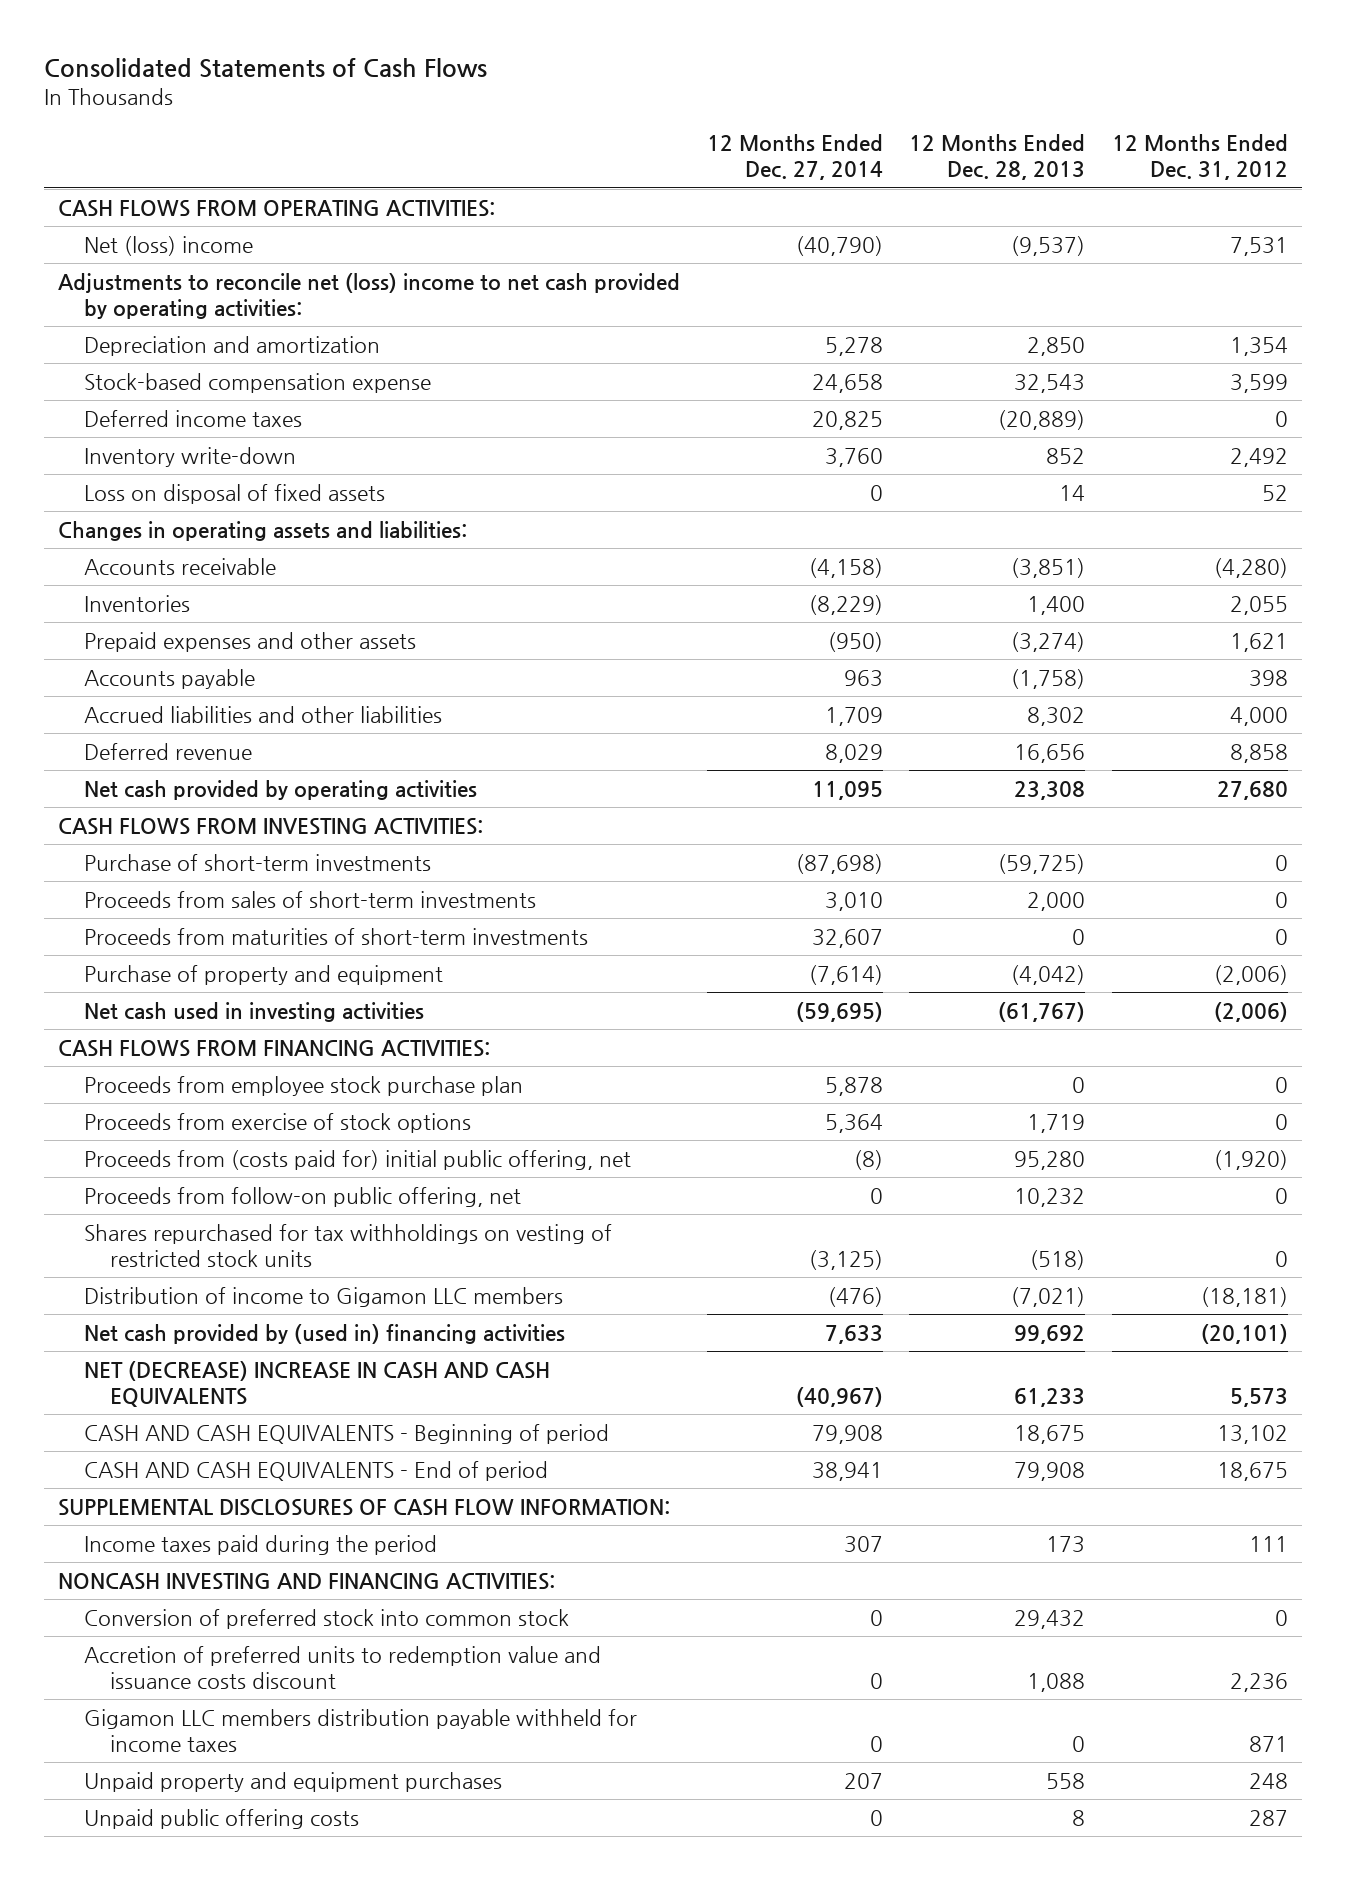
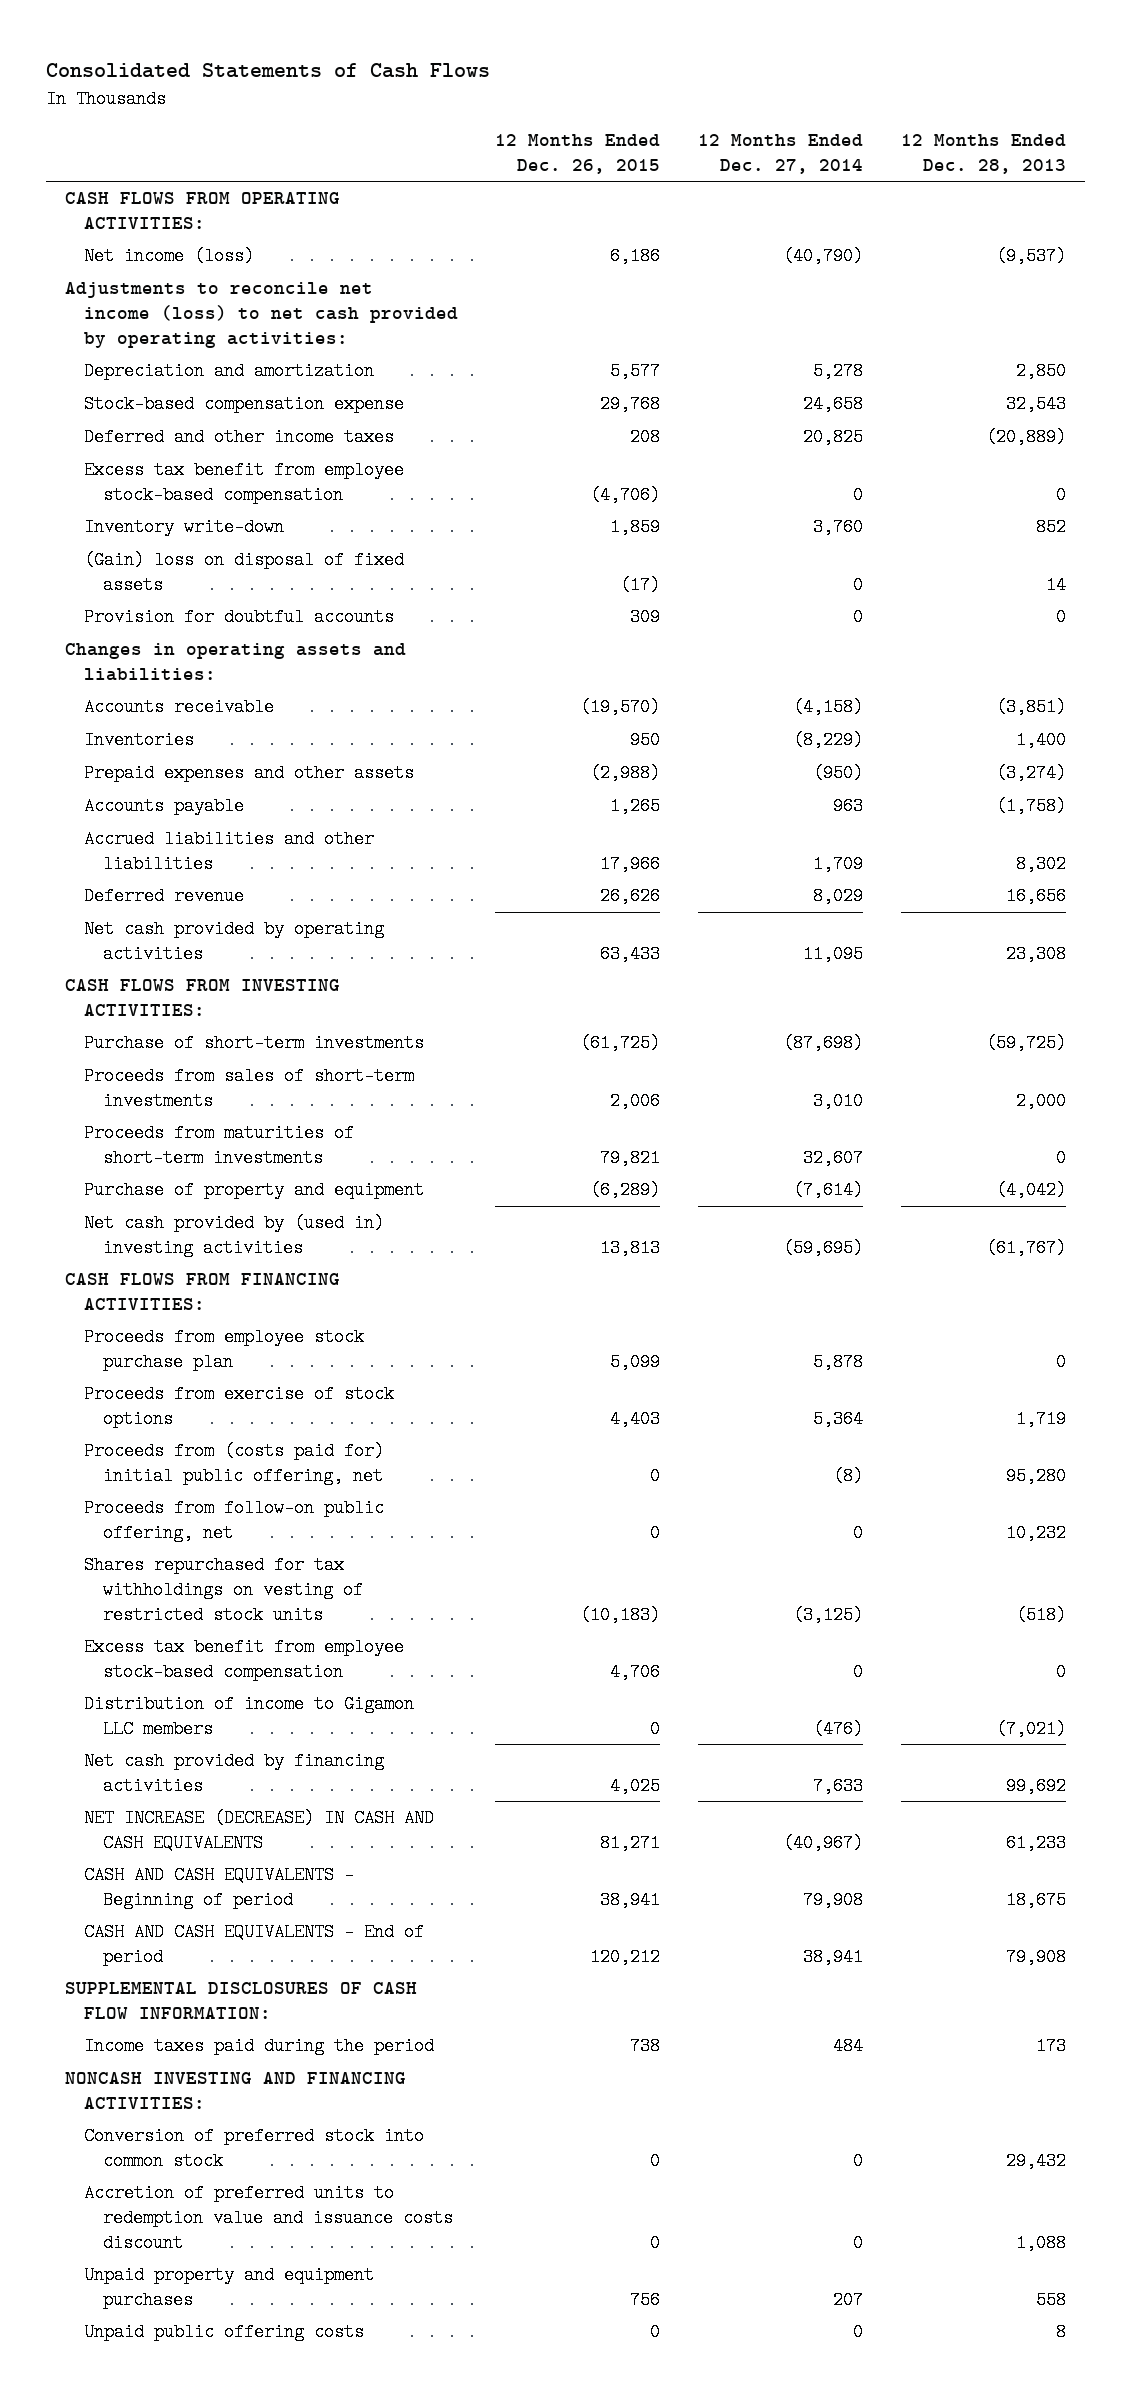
[1112,134,1289,181] 12 Months Ended Dec. 31, 2012 -> none
none -> [495,134,661,174] 12 Months Ended Dec. 26, 2015
[83,235,253,256] Net (loss) income -> [83,247,254,266] Net income (loss)
[57,272,680,319] Adjustments to reconcile net (loss) income to net cash provided by operating activities: -> [64,282,458,348] Adjustments to reconcile net income (loss) to net cash provided by operating activities:
[83,409,302,427] Deferred income taxes -> [83,428,394,447] Deferred and other income taxes
none -> [83,461,404,505] Excess tax benefit from employee stock-based compensation
[83,483,385,504] Loss on disposal of fixed assets -> [83,551,404,595] (Gain) loss on disposal of fixed assets
none -> [83,608,394,627] Provision for doubtful accounts
[83,1001,424,1022] Net cash used in investing activities -> [83,1214,384,1258] Net cash provided by (used in) investing activities
none -> [83,1638,404,1682] Excess tax benefit from employee stock-based compensation
[83,1323,565,1344] Net cash provided by (used in) financing activities -> [83,1752,384,1796] Net cash provided by financing activities
[83,1360,550,1407] NET (DECREASE) INCREASE IN CASH AND CASH EQUIVALENTS -> [83,1809,434,1853] NET INCREASE (DECREASE) IN CASH AND CASH EQUIVALENTS
[843,1535,883,1553] 307 -> [833,2037,864,2056] 484
[83,1708,637,1752] Gigamon LLC members distribution payable withheld for income taxes -> none

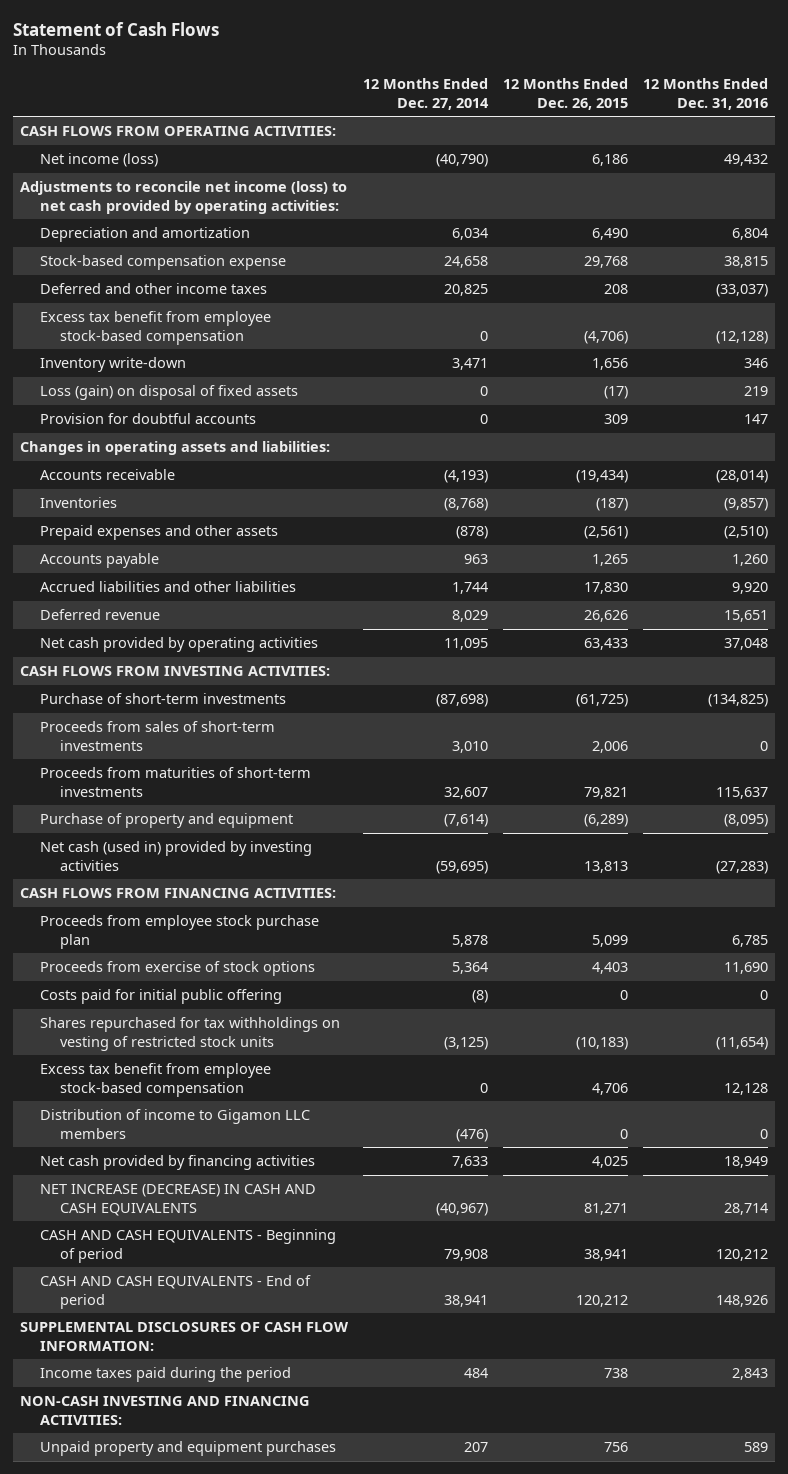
[45,62,490,78] Consolidated Statements of Cash Flows -> [12,21,219,36] Statement of Cash Flows
[900,134,1066,174] 12 Months Ended Dec. 28, 2013 -> none
none -> [642,78,768,110] 12 Months Ended Dec. 31, 2016
[610,362,661,381] 5,577 -> [591,228,628,241] 6,490
[813,362,864,381] 5,278 -> [451,228,488,241] 6,034
[610,518,661,537] 1,859 -> [591,358,628,371] 1,656
[813,518,864,537] 3,760 -> [451,358,488,371] 3,471
[83,551,404,595] (Gain) loss on disposal of fixed assets -> [39,385,298,401] Loss (gain) on disposal of fixed assets
[580,698,661,717] (19,570) -> [575,470,628,484] (19,434)
[793,698,864,717] (4,158) -> [443,470,488,484] (4,193)
[630,731,661,750] 950 -> [595,498,628,512] (187)
[793,731,864,750] (8,229) -> [443,498,488,512] (8,768)
[590,764,661,783] (2,988) -> [583,526,628,540] (2,561)
[813,764,864,783] (950) -> [455,526,488,540] (878)
[600,855,661,874] 17,966 -> [583,582,628,595] 17,830
[813,855,864,874] 1,709 -> [451,582,488,595] 1,744
[83,1214,384,1258] Net cash provided by (used in) investing activities -> [39,841,312,871] Net cash (used in) provided by investing activities
[83,1499,384,1543] Proceeds from follow-on public offering, net -> none
[83,1442,384,1486] Proceeds from (costs paid for) initial public offering, net -> [39,989,282,1005] Costs paid for initial public offering
[83,2127,424,2171] Conversion of preferred stock into common stock -> none
[83,2184,453,2252] Accretion of preferred units to redemption value and issuance costs discount -> none
[64,2072,406,2110] NONCASH INVESTING AND FINANCING ACTIVITIES: -> [20,1396,311,1425] NON-CASH INVESTING AND FINANCING ACTIVITIES:
[83,2323,364,2342] Unpaid public offering costs -> none

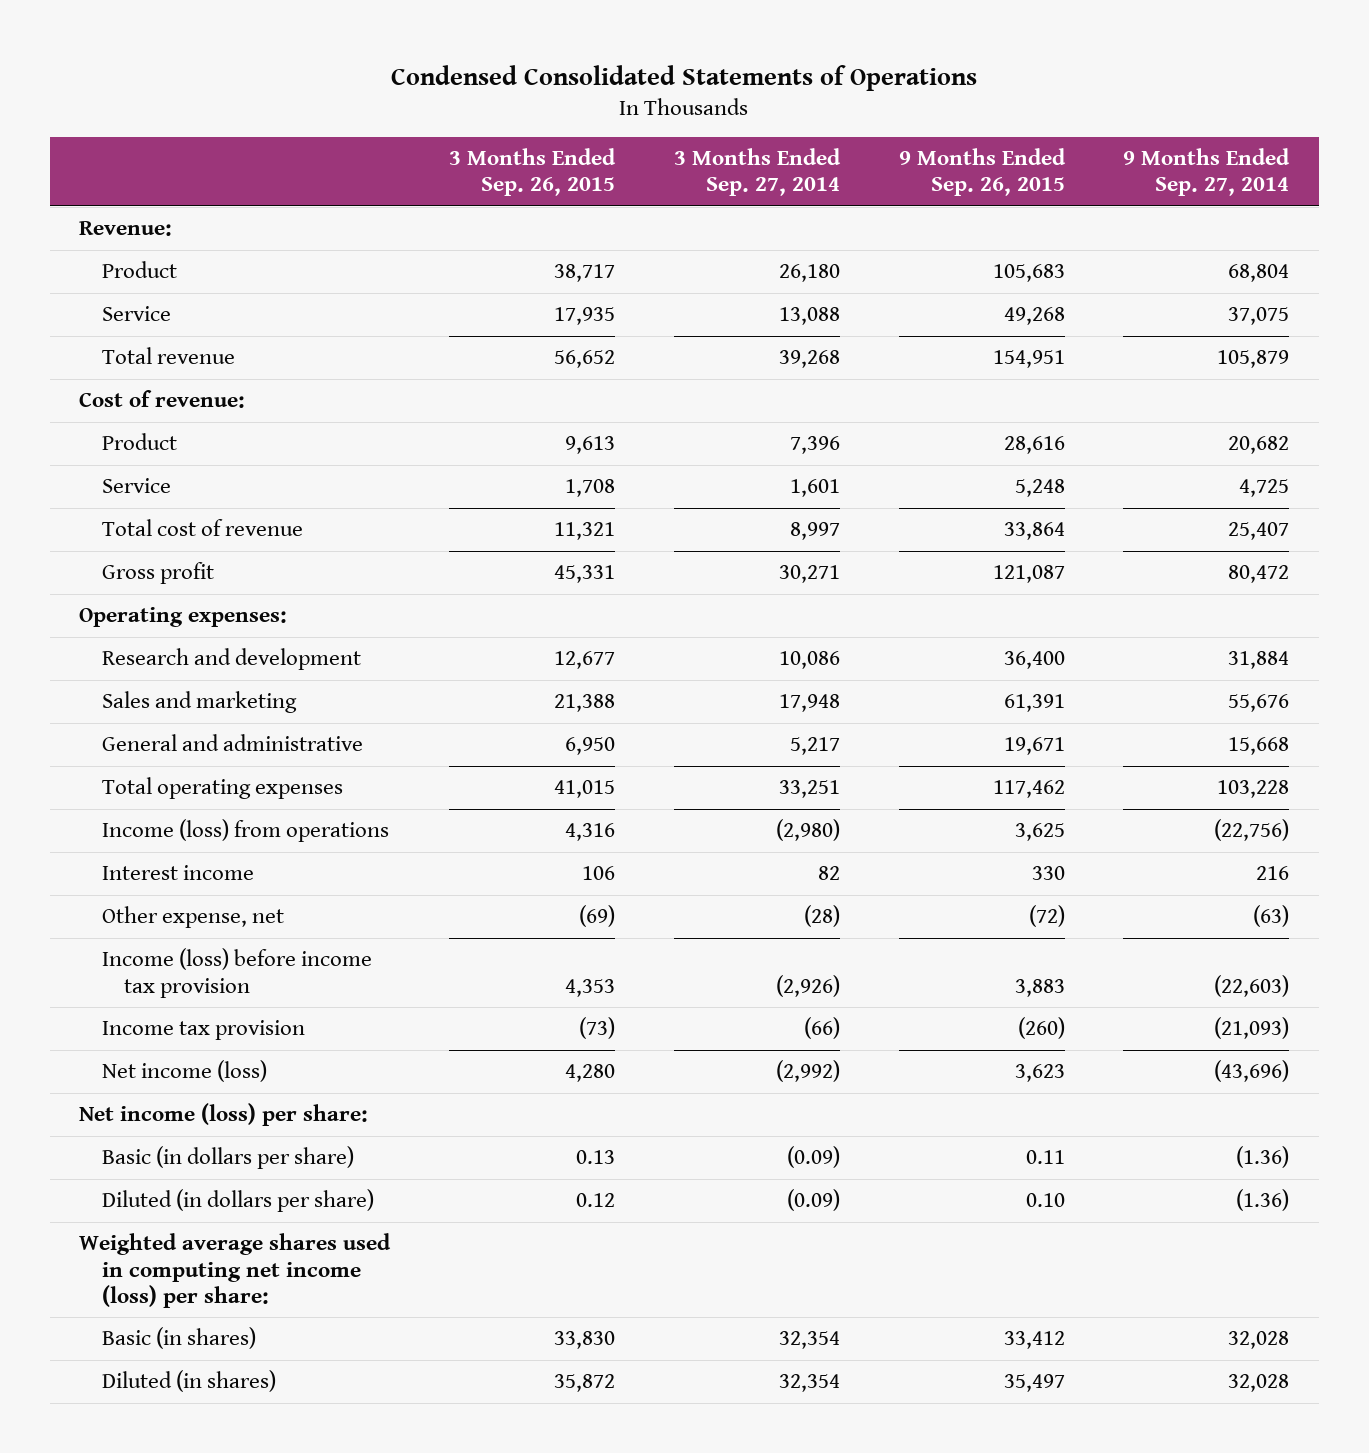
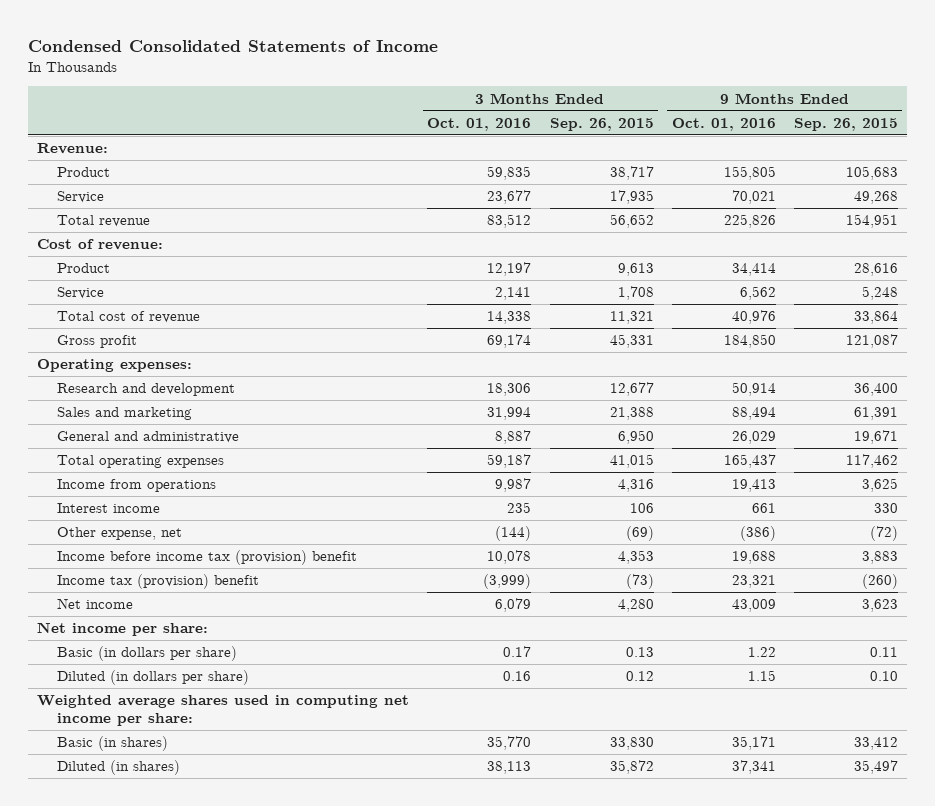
[391,64,978,91] Condensed Consolidated Statements of Operations -> [28,39,439,52] Condensed Consolidated Statements of Income
[673,148,841,197] 3 Months Ended Sep. 27, 2014 -> none
[1123,148,1291,197] 9 Months Ended Sep. 27, 2014 -> none
none -> [427,117,532,131] Oct. 01, 2016
none -> [671,117,776,131] Oct. 01, 2016
[101,819,389,843] Income (loss) from operations -> [56,479,216,493] Income from operations
[101,948,372,998] Income (loss) before income tax provision -> [56,550,357,566] Income before income tax (provision) benefit
[101,1020,305,1041] Income tax provision -> [56,574,259,590] Income tax (provision) benefit
[101,1060,267,1083] Net income (loss) -> [56,598,133,610] Net income
[79,1103,369,1127] Net income (loss) per share: -> [37,622,209,637] Net income per share:
[79,1233,392,1308] Weighted average shares used in computing net income (loss) per share: -> [37,695,410,726] Weighted average shares used in computing net income per share:

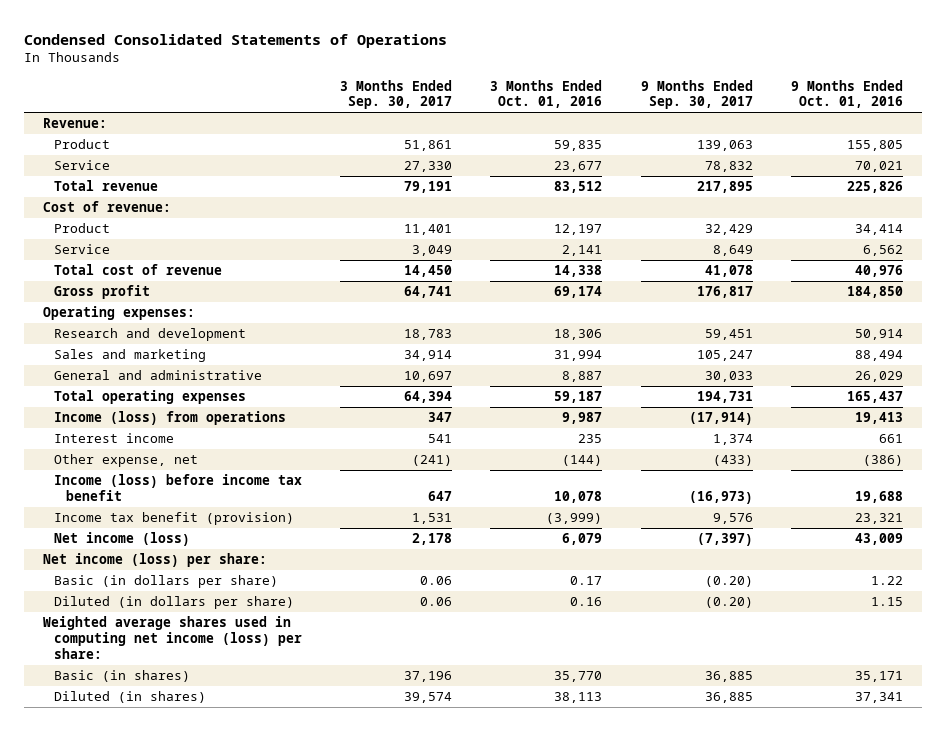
[28,39,439,52] Condensed Consolidated Statements of Income -> [24,33,448,48] Condensed Consolidated Statements of Operations
[549,117,654,131] Sep. 26, 2015 -> none
[793,117,898,131] Sep. 26, 2015 -> none
none -> [340,79,453,110] 3 Months Ended Sep. 30, 2017
none -> [640,79,753,110] 9 Months Ended Sep. 30, 2017
[56,479,216,493] Income from operations -> [54,411,287,426] Income (loss) from operations
[56,550,357,566] Income before income tax (provision) benefit -> [54,474,303,502] Income (loss) before income tax benefit
[56,574,259,590] Income tax (provision) benefit -> [54,512,295,526] Income tax benefit (provision)
[56,598,133,610] Net income -> [54,532,191,547] Net income (loss)
[37,622,209,637] Net income per share: -> [43,553,268,568] Net income (loss) per share:
[37,695,410,726] Weighted average shares used in computing net income per share: -> [43,616,303,660] Weighted average shares used in computing net income (loss) per share:

